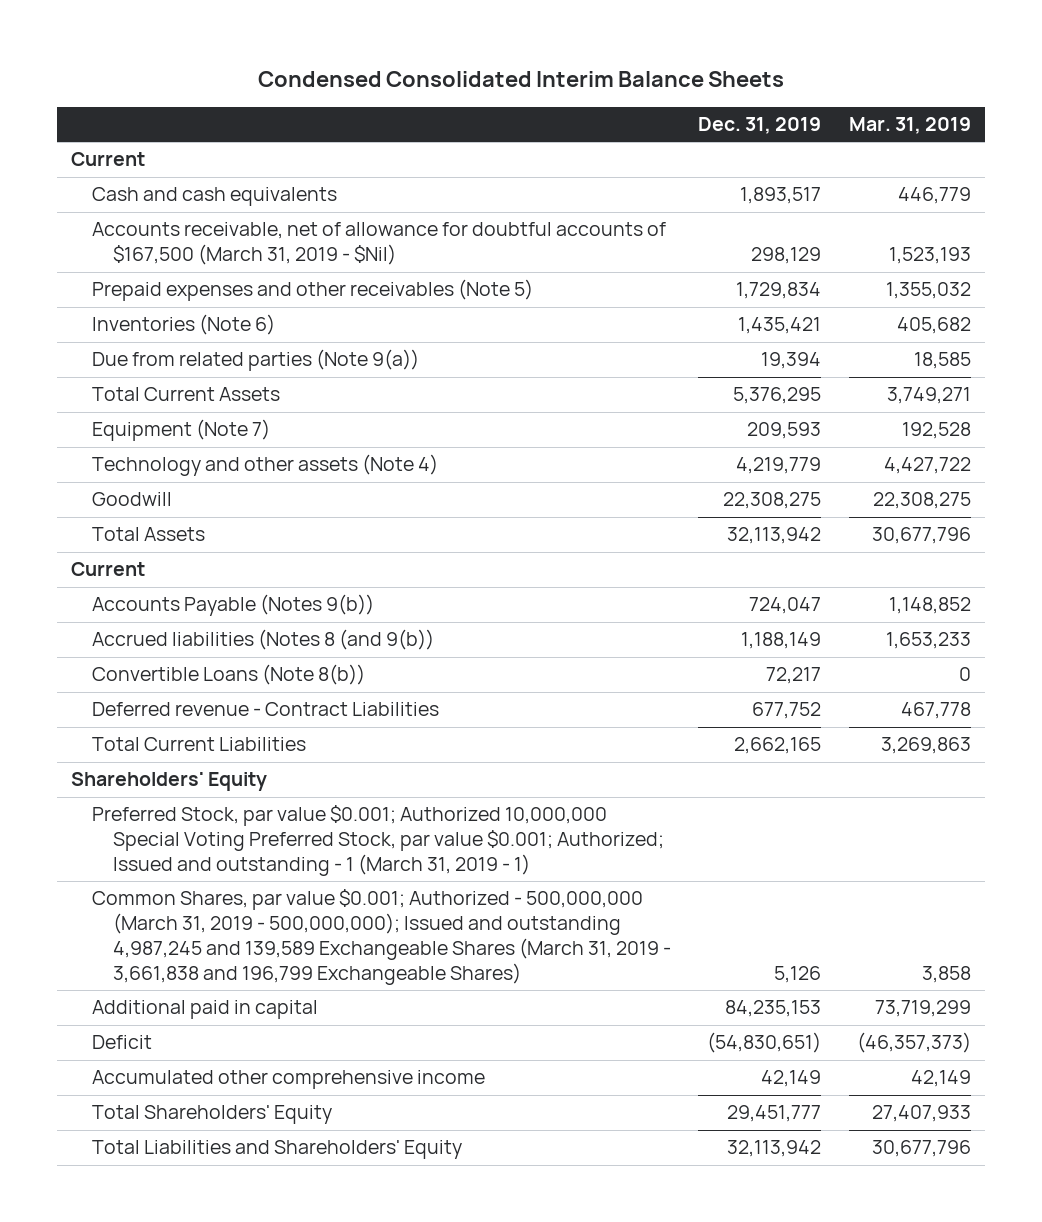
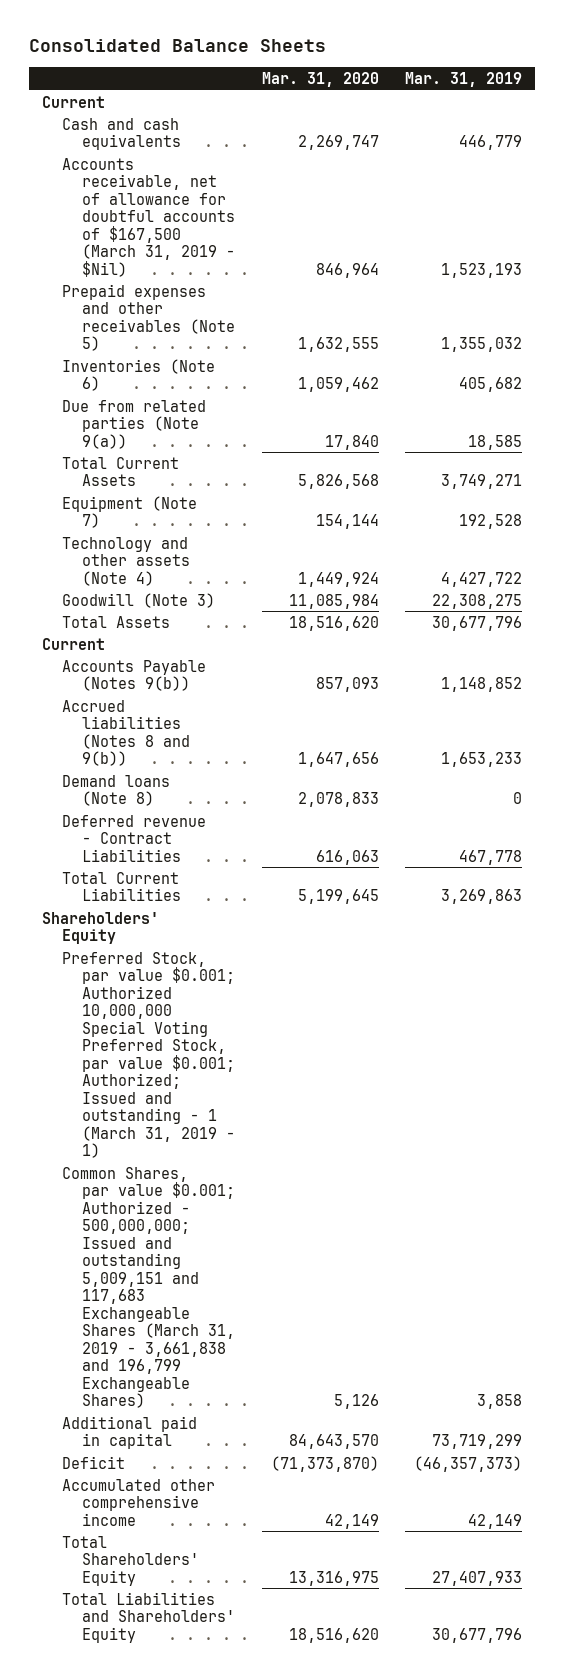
[257,71,784,88] Condensed Consolidated Interim Balance Sheets -> [28,39,326,53] Consolidated Balance Sheets
[698,117,822,135] Dec. 31, 2019 -> none
none -> [261,72,379,88] Mar. 31, 2020
[92,492,173,507] Goodwill -> [62,592,216,608] Goodwill (Note 3)
[92,629,435,651] Accrued liabilities (Notes 8 (and 9(b)) -> [62,699,191,767] Accrued liabilities (Notes 8 and 9(b))
[92,664,366,686] Convertible Loans (Note 8(b)) -> [62,774,171,807] Demand loans (Note 8)
[92,889,672,985] Common Shares, par value $0.001; Authorized - 500,000,000 (March 31, 2019 - 500,000,000); Issued and outstanding 4,987,245 and 139,589 Exchangeable Shares (March 31, 2019 - 3,661,838 and 196,799 Exchangeable Shares) -> [62,1166,236,1409] Common Shares, par value $0.001; Authorized - 500,000,000; Issued and outstanding 5,009,151 and 117,683 Exchangeable Shares (March 31, 2019 - 3,661,838 and 196,799 Exchangeable Shares)

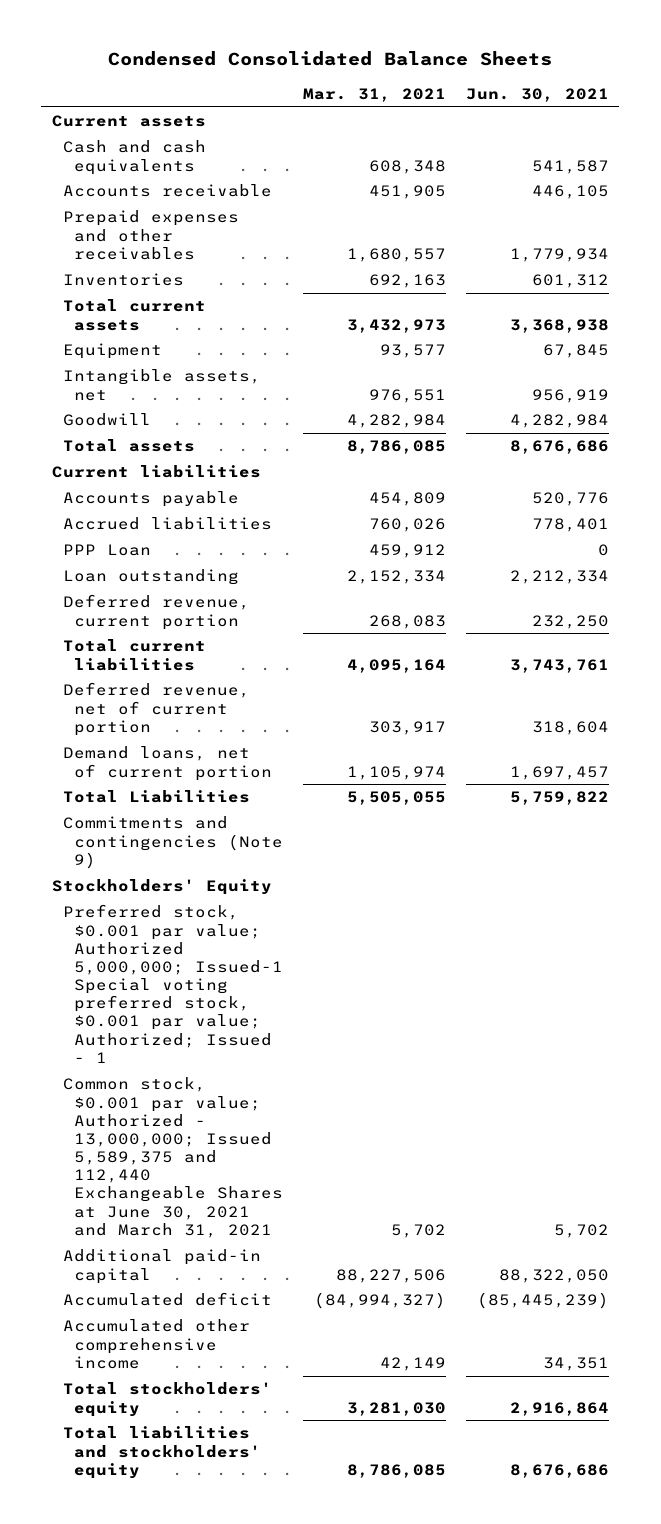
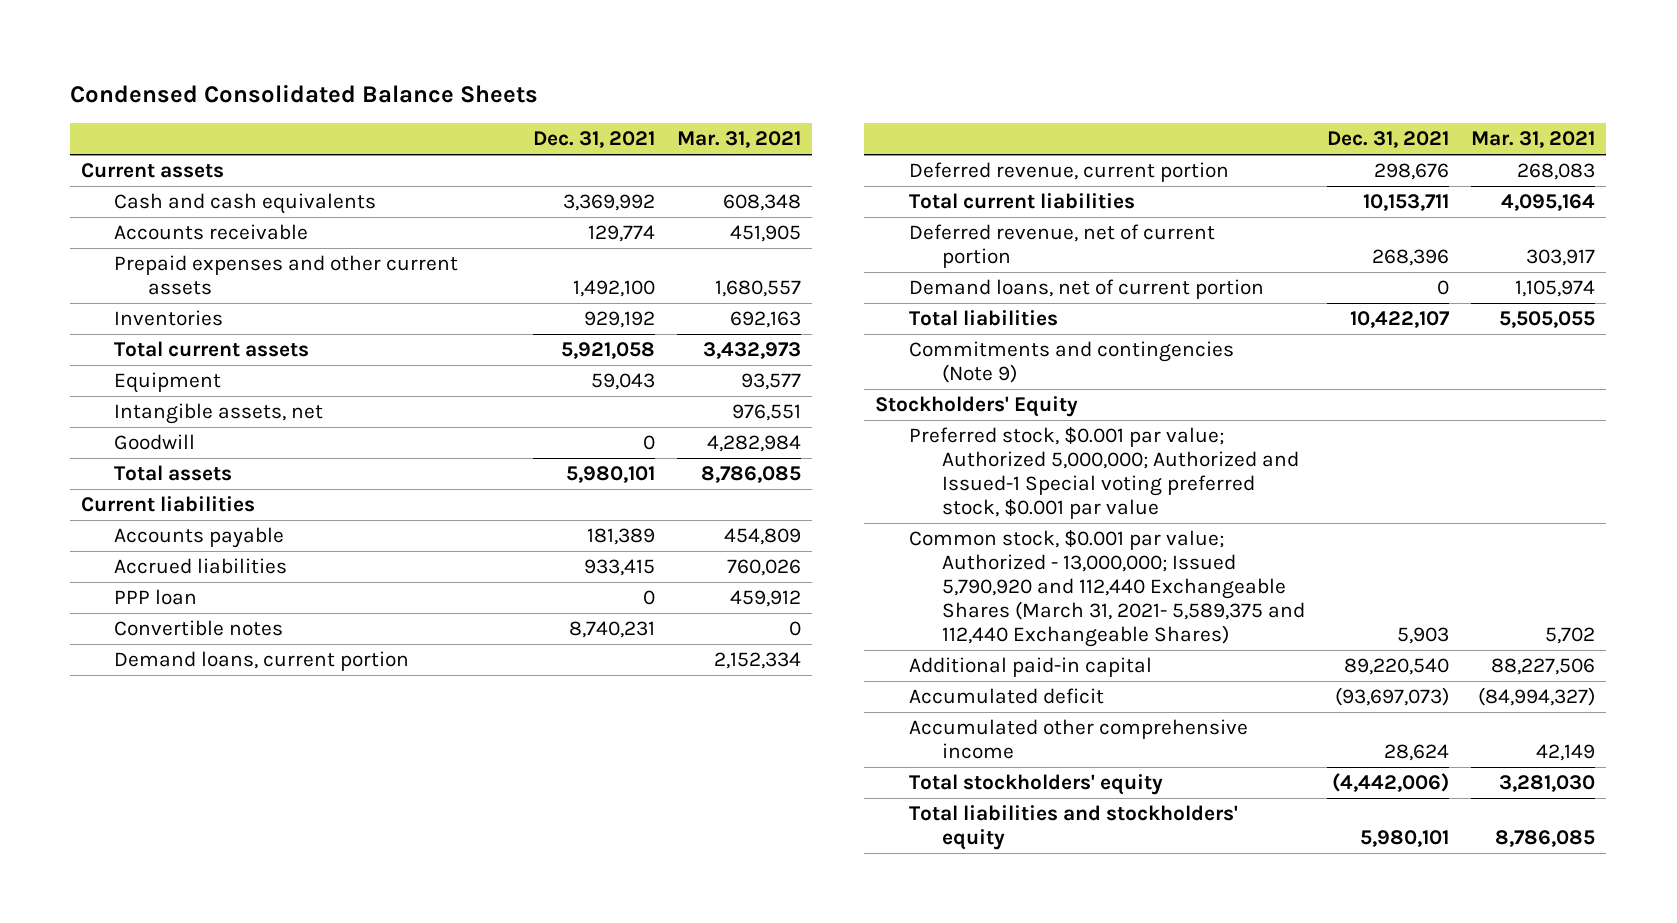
[466,87,610,102] Jun. 30, 2021 -> none
none -> [532,131,655,149] Dec. 31, 2021
[62,210,239,260] Prepaid expenses and other receivables -> [114,255,459,296] Prepaid expenses and other current assets
[62,544,151,557] PPP Loan -> [114,589,198,606] PPP loan
none -> [114,620,284,637] Convertible notes
[62,569,239,586] Loan outstanding -> [114,651,410,672] Demand loans, current portion
[62,790,250,804] Total Liabilities -> [908,310,1058,327] Total liabilities
[62,904,283,1063] Preferred stock, $0.001 par value; Authorized 5,000,000; Issued-1 Special voting preferred stock, $0.001 par value; Authorized; Issued - 1 -> [908,427,1299,520] Preferred stock, $0.001 par value; Authorized 5,000,000; Authorized and Issued-1 Special voting preferred stock, $0.001 par value
[62,1077,283,1238] Common stock, $0.001 par value; Authorized - 13,000,000; Issued 5,589,375 and 112,440 Exchangeable Shares at June 30, 2021 and March 31, 2021 -> [908,530,1305,648] Common stock, $0.001 par value; Authorized - 13,000,000; Issued 5,790,920 and 112,440 Exchangeable Shares (March 31, 2021- 5,589,375 and 112,440 Exchangeable Shares)

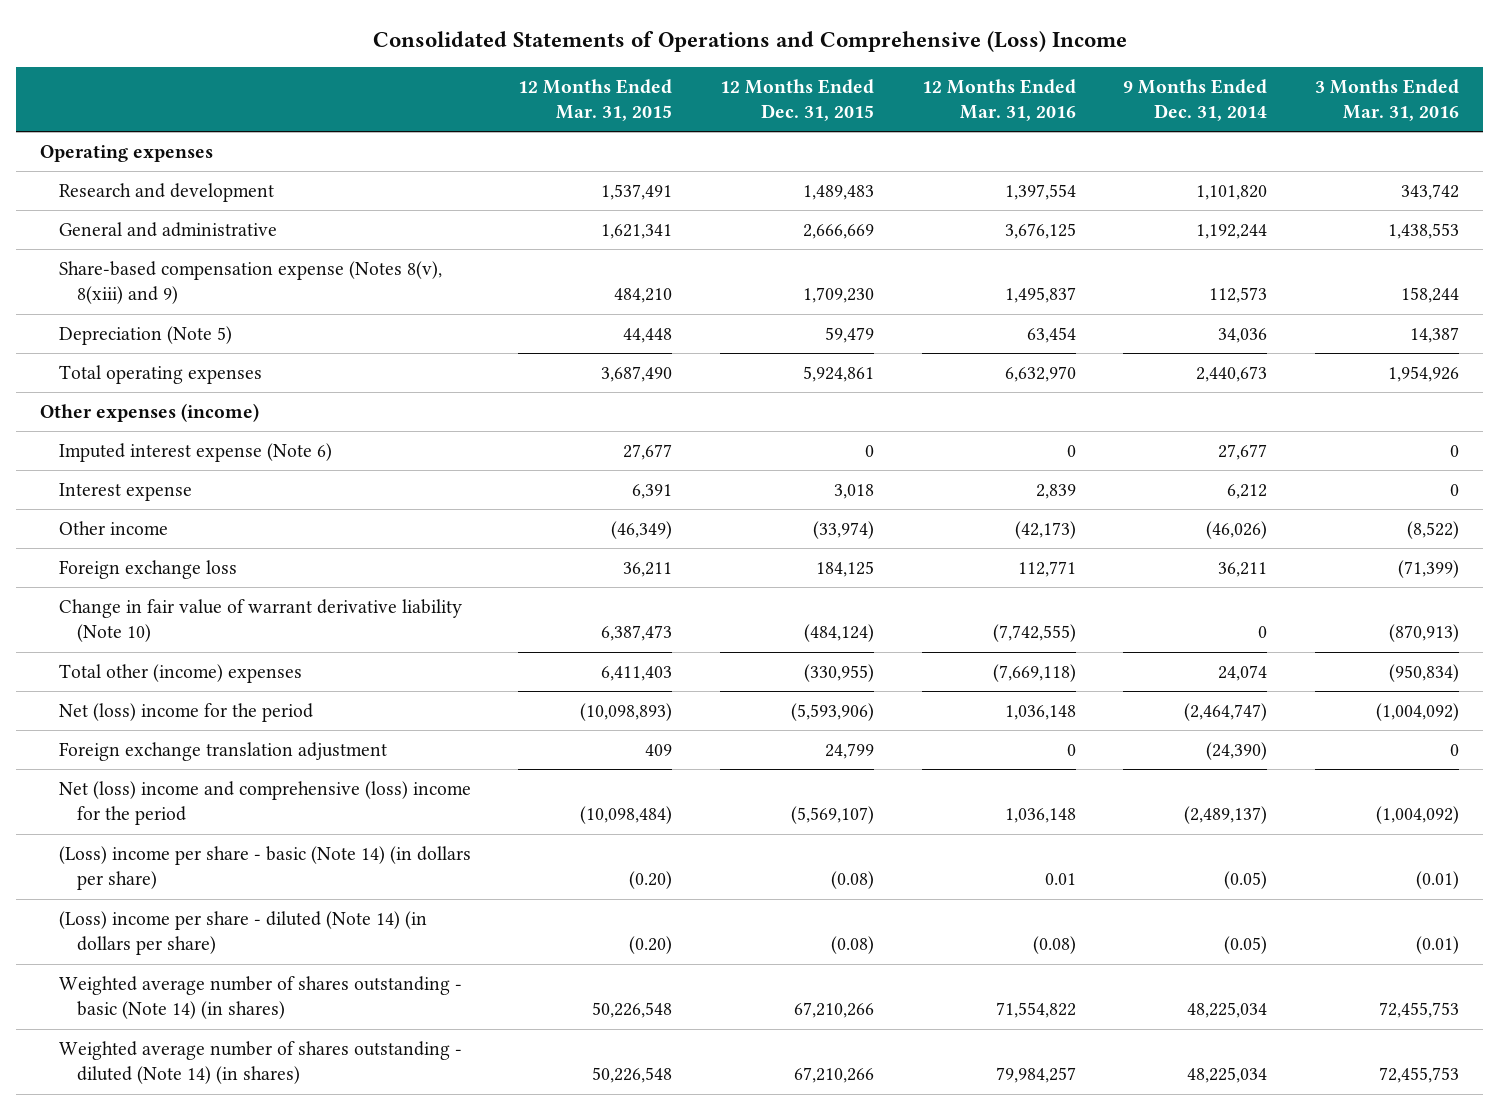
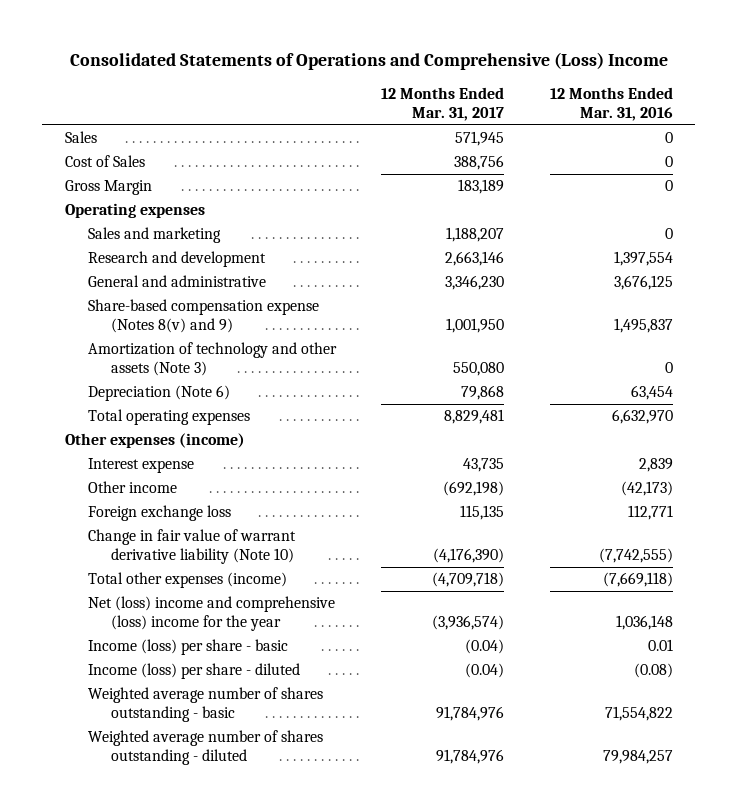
[518,78,673,121] 12 Months Ended Mar. 31, 2015 -> none
[720,78,875,121] 12 Months Ended Dec. 31, 2015 -> none
[1123,78,1268,121] 9 Months Ended Dec. 31, 2014 -> none
[1315,78,1460,121] 3 Months Ended Mar. 31, 2016 -> none
none -> [381,87,505,121] 12 Months Ended Mar. 31, 2017
none -> [64,131,97,144] Sales
none -> [64,155,145,168] Cost of Sales
none -> [64,180,152,196] Gross Margin
none -> [88,227,222,244] Sales and marketing
[58,261,442,305] Share-based compensation expense (Notes 8(v), 8(xiii) and 9) -> [88,299,320,334] Share-based compensation expense (Notes 8(v) and 9)
none -> [88,342,338,377] Amortization of technology and other assets (Note 3)
[58,326,232,346] Depreciation (Note 5) -> [88,385,231,402] Depreciation (Note 6)
[58,443,332,463] Imputed interest expense (Note 6) -> none
[58,703,313,723] Net (loss) income for the period -> none
[58,742,387,762] Foreign exchange translation adjustment -> none
[58,664,302,684] Total other (income) expenses -> [88,572,288,589] Total other expenses (income)
[58,781,471,826] Net (loss) income and comprehensive (loss) income for the period -> [88,596,336,632] Net (loss) income and comprehensive (loss) income for the year
[58,846,471,891] (Loss) income per share - basic (Note 14) (in dollars per share) -> [88,639,289,656] Income (loss) per share - basic
[58,911,427,956] (Loss) income per share - diluted (Note 14) (in dollars per share) -> [88,663,301,680] Income (loss) per share - diluted
[58,976,462,1020] Weighted average number of shares outstanding - basic (Note 14) (in shares) -> [88,687,324,723] Weighted average number of shares outstanding - basic
[58,1041,462,1085] Weighted average number of shares outstanding - diluted (Note 14) (in shares) -> [88,730,324,766] Weighted average number of shares outstanding - diluted

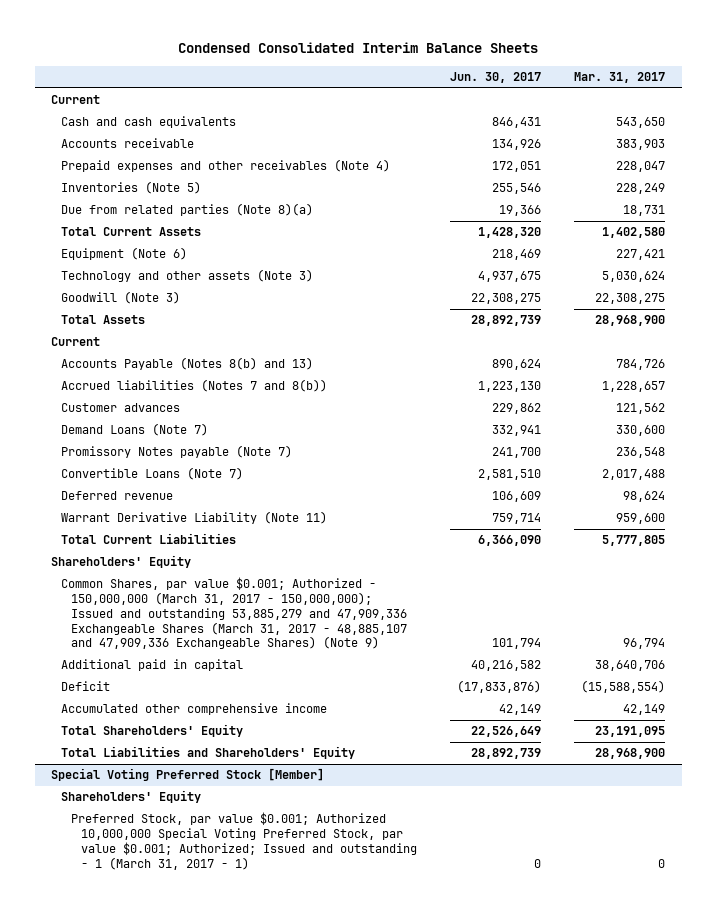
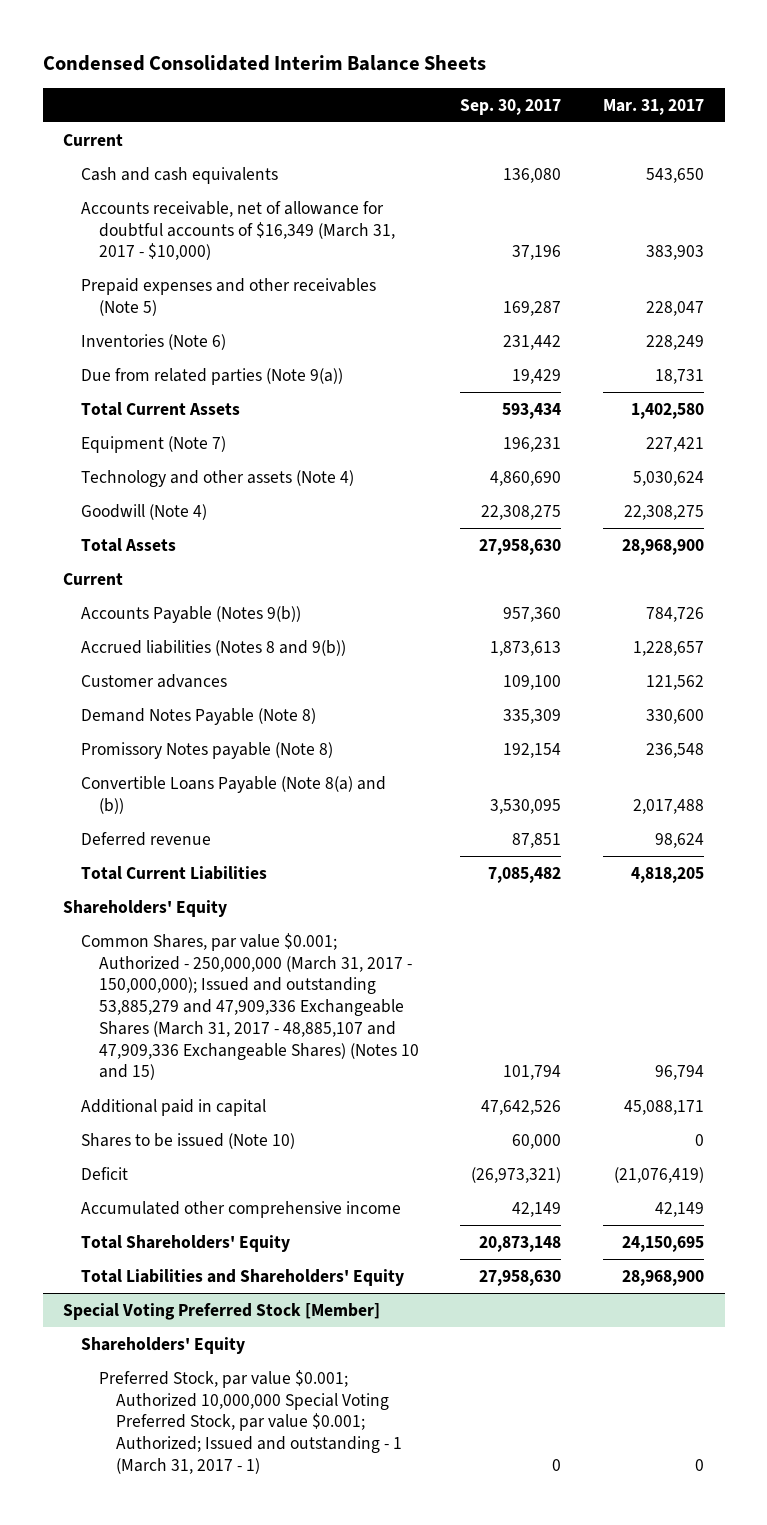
[450,71,542,83] Jun. 30, 2017 -> none
none -> [460,98,562,115] Sep. 30, 2017
[61,138,195,149] Accounts receivable -> [81,200,395,261] Accounts receivable, net of allowance for doubtful accounts of $16,349 (March 31, 2017 - $10,000)
[61,159,391,173] Prepaid expenses and other receivables (Note 4) -> [81,277,377,316] Prepaid expenses and other receivables (Note 5)
[61,181,202,195] Inventories (Note 5) -> [81,333,227,350] Inventories (Note 6)
[61,203,314,217] Due from related parties (Note 8)(a) -> [81,367,344,385] Due from related parties (Note 9(a))
[61,247,188,261] Equipment (Note 6) -> [81,435,227,453] Equipment (Note 7)
[61,269,314,283] Technology and other assets (Note 3) -> [81,469,355,487] Technology and other assets (Note 4)
[61,291,181,305] Goodwill (Note 3) -> [81,503,208,520] Goodwill (Note 4)
[61,357,314,371] Accounts Payable (Notes 8(b) and 13) -> [81,605,302,623] Accounts Payable (Notes 9(b))
[61,379,328,393] Accrued liabilities (Notes 7 and 8(b)) -> [81,639,347,656] Accrued liabilities (Notes 8 and 9(b))
[61,423,209,437] Demand Loans (Note 7) -> [81,707,317,725] Demand Notes Payable (Note 8)
[61,445,293,459] Promissory Notes payable (Note 7) -> [81,741,334,759] Promissory Notes payable (Note 8)
[61,467,244,481] Convertible Loans (Note 7) -> [81,775,387,814] Convertible Loans Payable (Note 8(a) and (b))
[61,511,328,525] Warrant Derivative Liability (Note 11) -> none
[602,535,666,547] 5,777,805 -> [630,866,704,883] 4,818,205
[61,577,408,650] Common Shares, par value $0.001; Authorized - 150,000,000 (March 31, 2017 - 150,000,000); Issued and outstanding 53,885,279 and 47,909,336 Exchangeable Shares (March 31, 2017 - 48,885,107 and 47,909,336 Exchangeable Shares) (Note 9) -> [81,932,419,1081] Common Shares, par value $0.001; Authorized - 250,000,000 (March 31, 2017 - 150,000,000); Issued and outstanding 53,885,279 and 47,909,336 Exchangeable Shares (March 31, 2017 - 48,885,107 and 47,909,336 Exchangeable Shares) (Notes 10 and 15)
[595,660,666,672] 38,640,706 -> [623,1099,704,1115] 45,088,171
none -> [81,1132,296,1149] Shares to be issued (Note 10)
[581,680,666,694] (15,588,554) -> [613,1166,704,1183] (21,076,419)
[595,726,666,738] 23,191,095 -> [621,1235,704,1252] 24,150,695

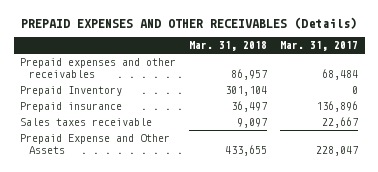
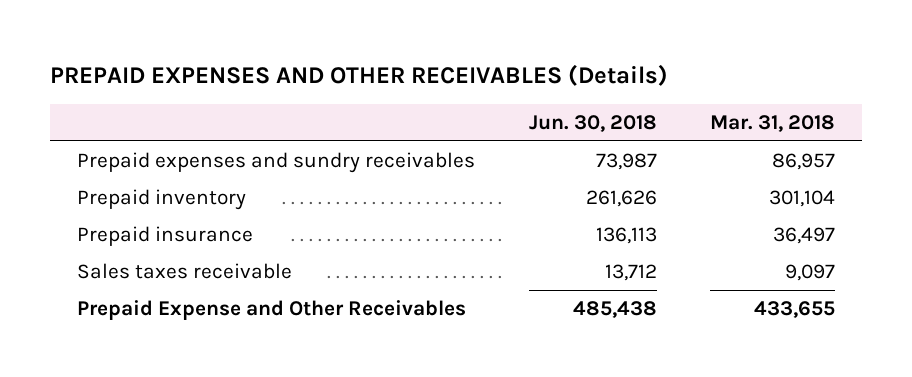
[280,41,359,52] Mar. 31, 2017 -> none
none -> [528,114,657,132] Jun. 30, 2018
[20,58,177,78] Prepaid expenses and other receivables -> [76,152,475,174] Prepaid expenses and sundry receivables
[20,86,123,97] Prepaid Inventory -> [76,189,246,211] Prepaid inventory
[20,134,171,154] Prepaid Expense and Other Assets -> [76,300,466,321] Prepaid Expense and Other Receivables

